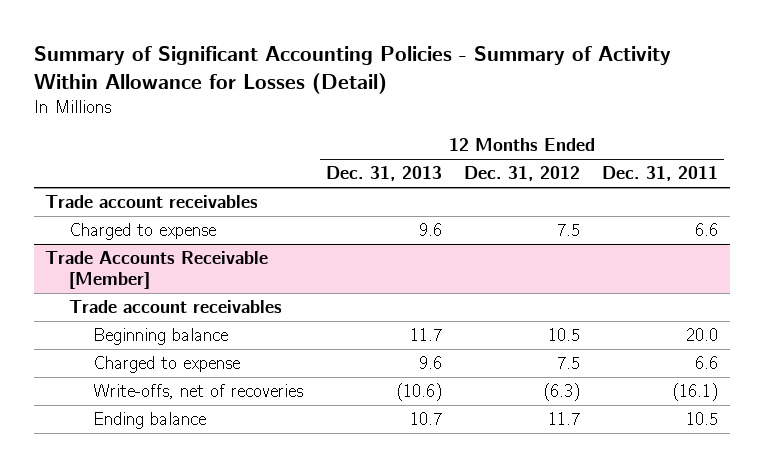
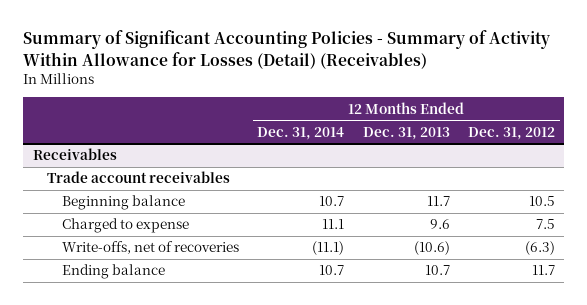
[33,46,671,94] Summary of Significant Accounting Policies - Summary of Activity Within Allowance for Losses (Detail) -> [23,30,551,69] Summary of Significant Accounting Policies - Summary of Activity Within Allowance for Losses (Detail) (Receivables)
[602,166,719,182] Dec. 31, 2011 -> none
none -> [257,126,345,140] Dec. 31, 2014
[44,195,258,209] Trade account receivables -> none
[68,223,216,241] Charged to expense -> none
[44,251,268,290] Trade Accounts Receivable [Member] -> none
none -> [32,148,117,161] Receivables

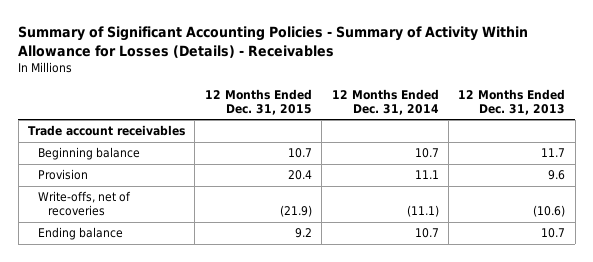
[23,30,551,69] Summary of Significant Accounting Policies - Summary of Activity Within Allowance for Losses (Detail) (Receivables) -> [18,25,529,58] Summary of Significant Accounting Policies - Summary of Activity Within Allowance for Losses (Details) - Receivables
[467,126,555,140] Dec. 31, 2012 -> none
none -> [204,88,312,116] 12 Months Ended Dec. 31, 2015
[32,148,117,161] Receivables -> none
[62,218,190,234] Charged to expense -> [38,169,89,181] Provision

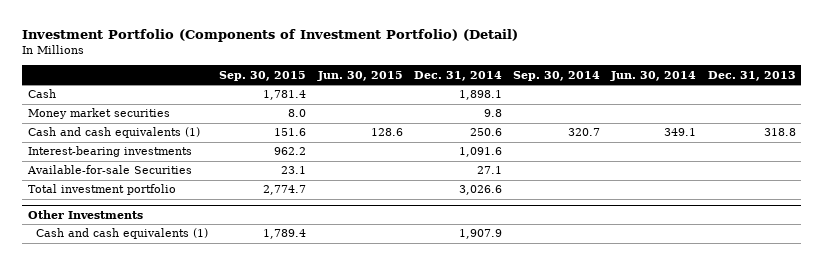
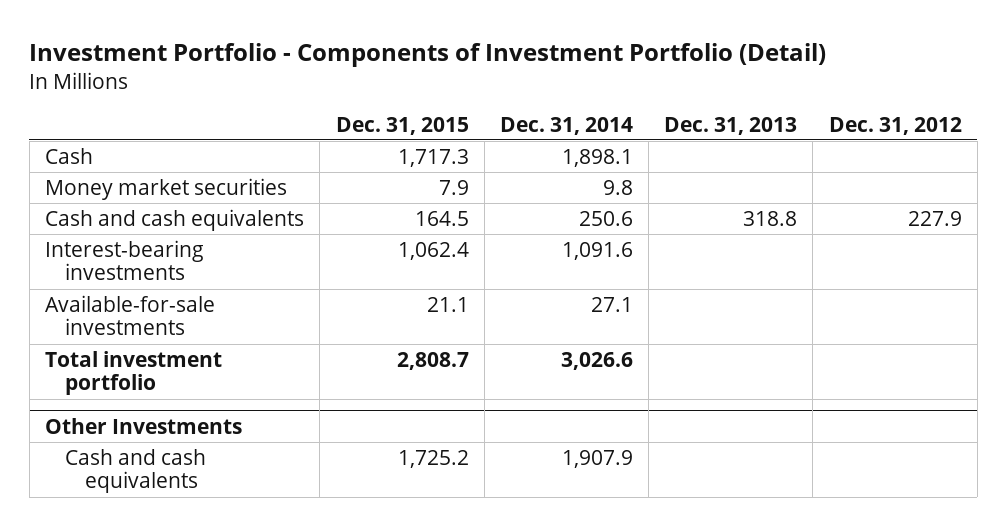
[22,29,519,43] Investment Portfolio (Components of Investment Portfolio) (Detail) -> [29,43,827,68] Investment Portfolio - Components of Investment Portfolio (Detail)
[219,70,307,81] Sep. 30, 2015 -> none
[316,70,403,81] Jun. 30, 2015 -> none
[513,70,601,81] Sep. 30, 2014 -> none
[610,70,697,81] Jun. 30, 2014 -> none
none -> [335,116,469,135] Dec. 31, 2015
none -> [828,116,962,135] Dec. 31, 2012
[27,127,200,139] Cash and cash equivalents (1) -> [45,208,305,231] Cash and cash equivalents
[26,165,192,175] Available-for-sale Securities -> [45,294,216,336] Available-for-sale investments
[36,228,209,240] Cash and cash equivalents (1) -> [64,448,206,494] Cash and cash equivalents

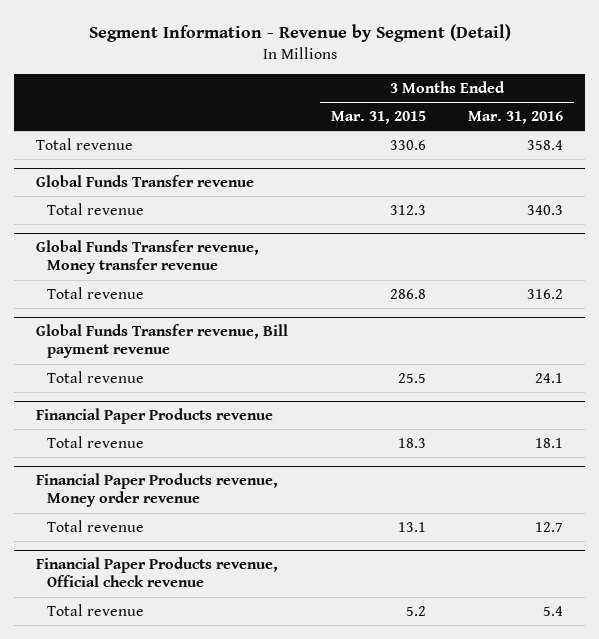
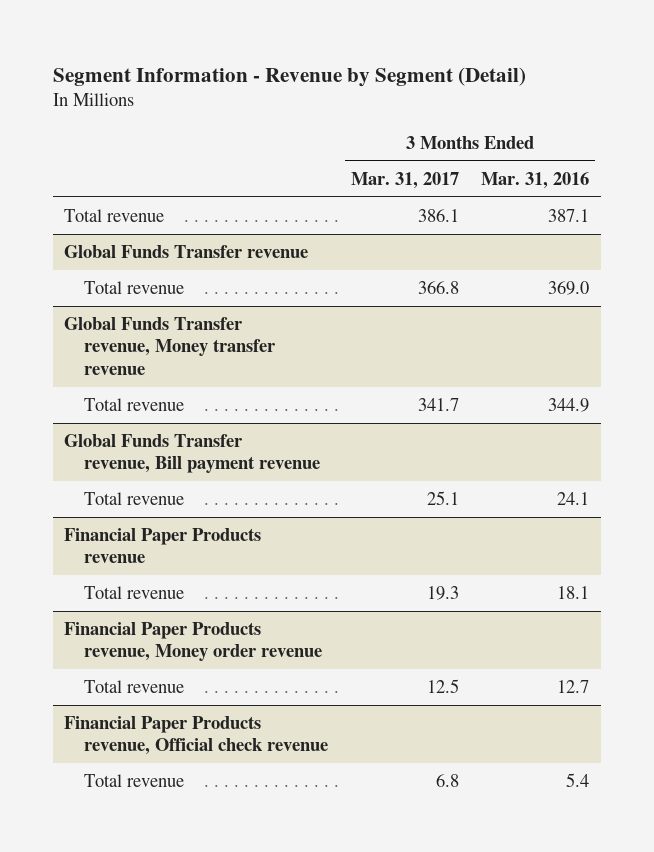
[330,111,426,125] Mar. 31, 2015 -> none
none -> [350,171,459,189] Mar. 31, 2017
[527,139,564,150] 358.4 -> [548,209,590,223] 387.1
[527,204,564,215] 340.3 -> [548,281,590,296] 369.0
[527,288,564,299] 316.2 -> [548,398,590,413] 344.9

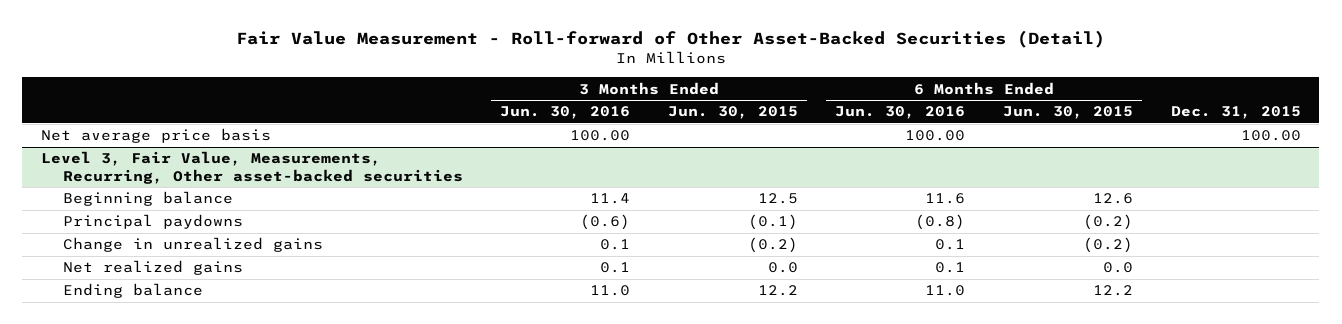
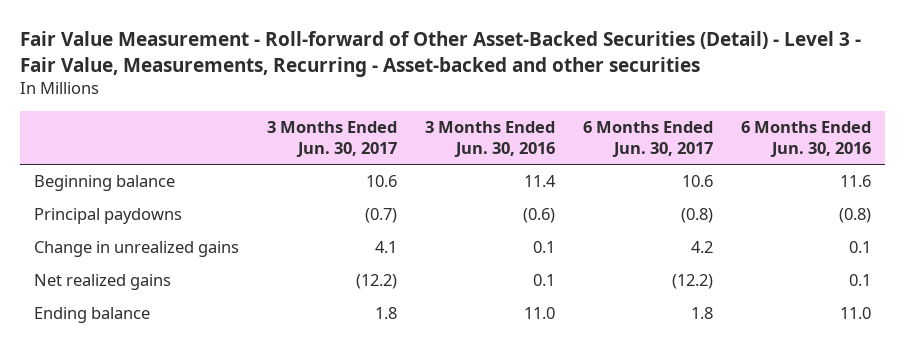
[235,30,1105,49] Fair Value Measurement - Roll-forward of Other Asset-Backed Securities (Detail) -> [19,30,861,77] Fair Value Measurement - Roll-forward of Other Asset-Backed Securities (Detail) - Level 3 - Fair Value, Measurements, Recurring - Asset-backed and other securities
[667,106,798,120] Jun. 30, 2015 -> none
[1003,106,1134,120] Jun. 30, 2015 -> none
[1170,106,1301,120] Dec. 31, 2015 -> none
none -> [266,121,397,157] 3 Months Ended Jun. 30, 2017
none -> [582,121,713,157] 6 Months Ended Jun. 30, 2017
[40,128,271,144] Net average price basis -> none
[40,151,463,184] Level 3, Fair Value, Measurements, Recurring, Other asset-backed securities -> none

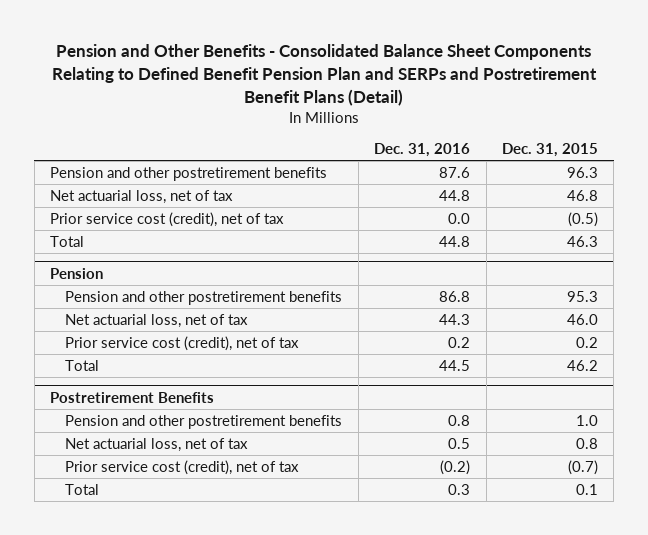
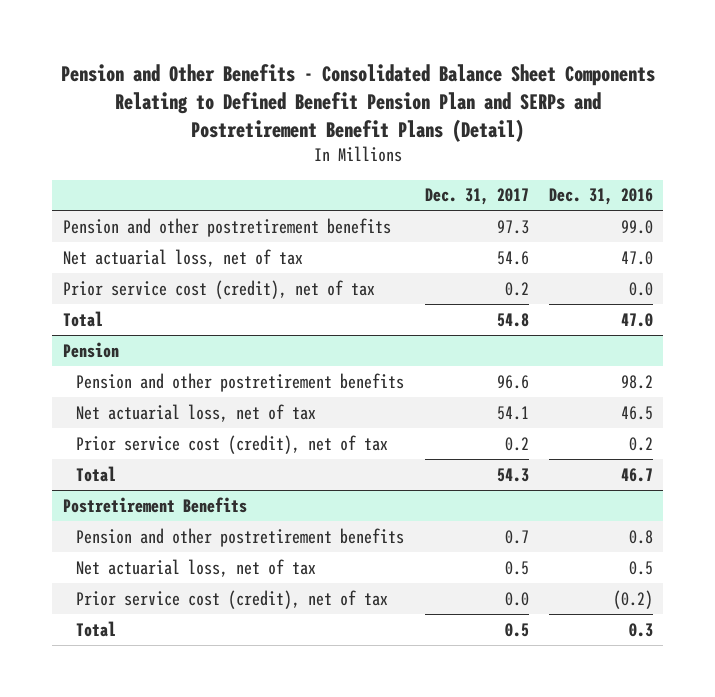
[502,143,599,158] Dec. 31, 2015 -> none
none -> [424,188,529,206] Dec. 31, 2017
[439,166,471,178] 87.6 -> [620,219,653,234] 99.0
[439,189,471,201] 44.8 -> [620,250,653,265] 47.0
[439,235,471,247] 44.8 -> [620,312,653,327] 47.0
[439,290,471,302] 86.8 -> [620,374,653,389] 98.2
[439,313,471,325] 44.3 -> [620,405,653,420] 46.5
[439,359,471,371] 44.5 -> [620,467,653,482] 46.7

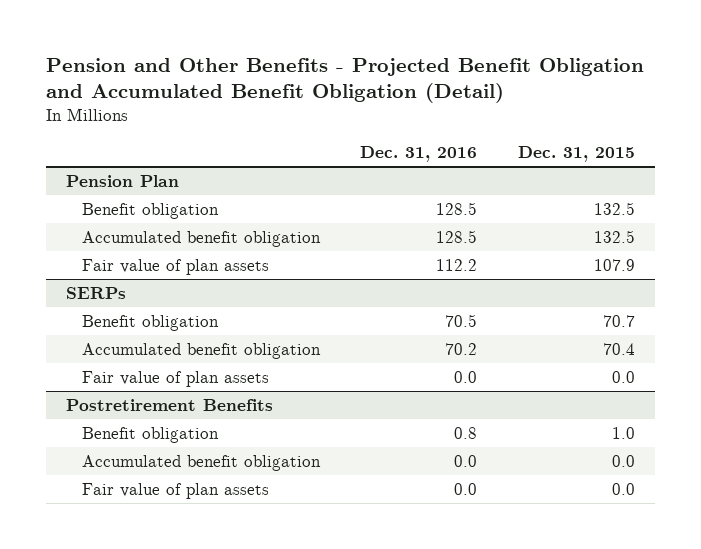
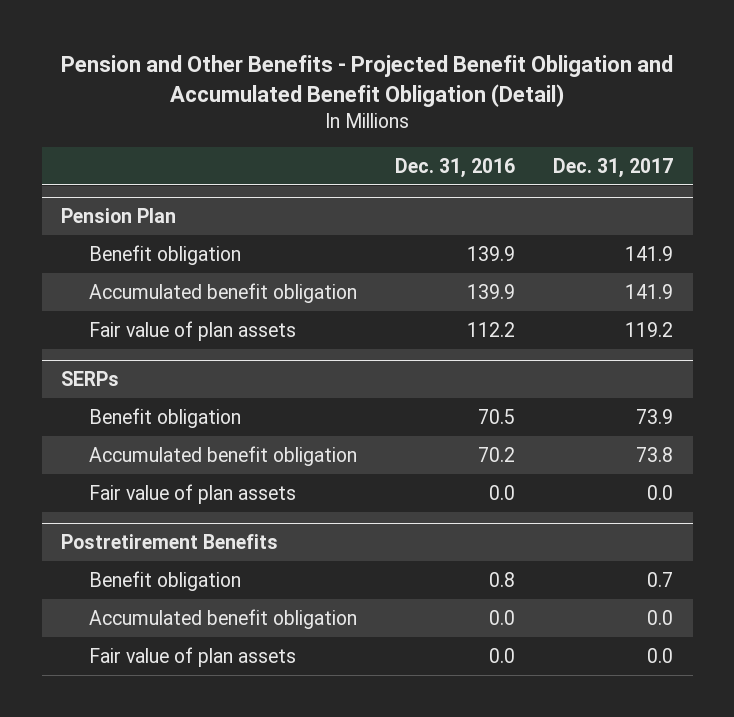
[518,146,636,163] Dec. 31, 2015 -> none
none -> [553,157,674,178] Dec. 31, 2017
[436,201,478,215] 128.5 -> [467,245,516,261] 139.9
[436,229,478,243] 128.5 -> [467,283,516,299] 139.9

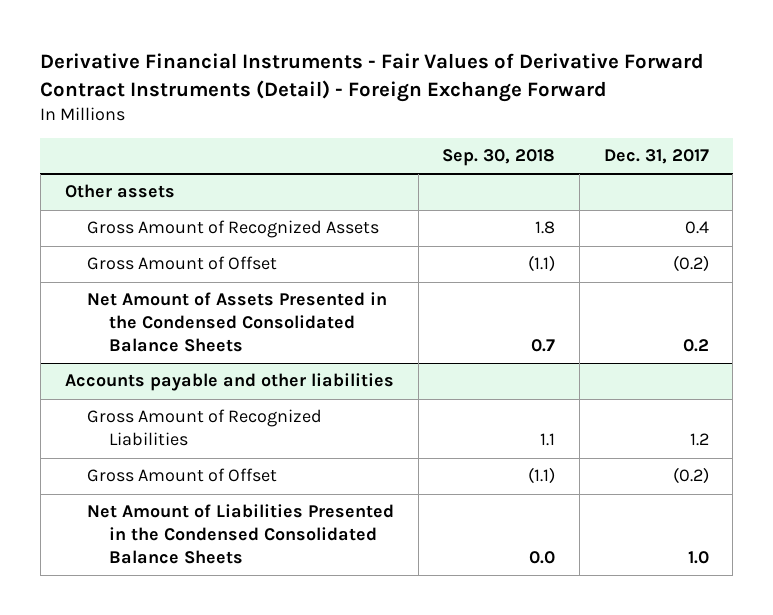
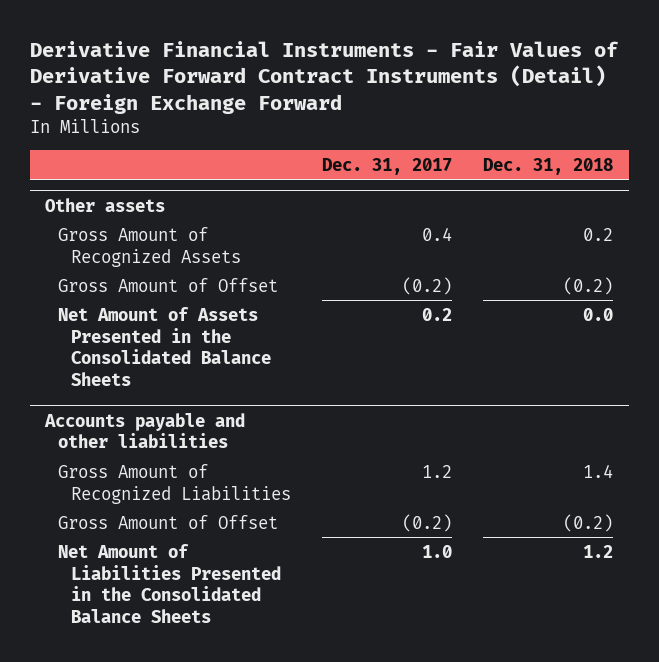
[442,149,556,167] Sep. 30, 2018 -> none
none -> [483,157,614,175] Dec. 31, 2018
[86,292,387,353] Net Amount of Assets Presented in the Condensed Consolidated Balance Sheets -> [58,306,272,387] Net Amount of Assets Presented in the Consolidated Balance Sheets
[86,504,394,565] Net Amount of Liabilities Presented in the Condensed Consolidated Balance Sheets -> [58,543,282,624] Net Amount of Liabilities Presented in the Consolidated Balance Sheets

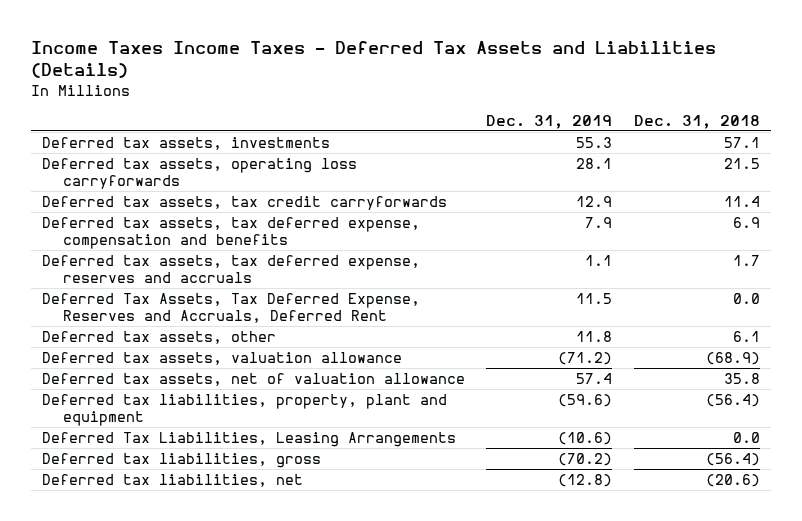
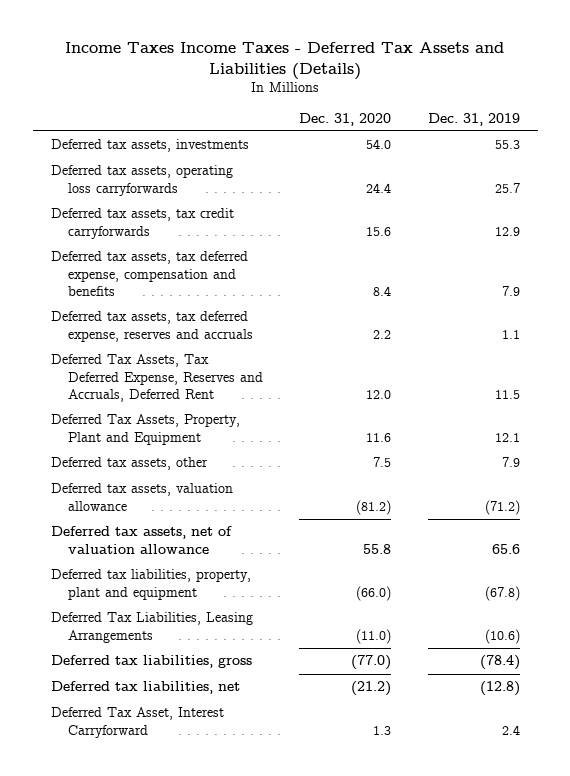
[633,114,760,129] Dec. 31, 2018 -> none
none -> [299,112,392,126] Dec. 31, 2020
[576,157,613,169] 28.1 -> [494,182,520,193] 25.7
none -> [50,414,240,445] Deferred Tax Assets, Property, Plant and Equipment
[576,330,613,342] 11.8 -> [501,457,520,468] 7.9
[576,372,613,384] 57.4 -> [491,543,520,554] 65.6
[558,393,613,407] (59.6) -> [484,585,520,601] (67.8)
[558,452,613,466] (70.2) -> [479,655,520,671] (78.4)
none -> [50,707,224,738] Deferred Tax Asset, Interest Carryforward

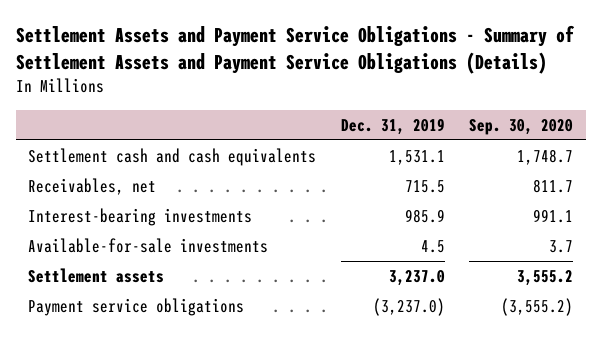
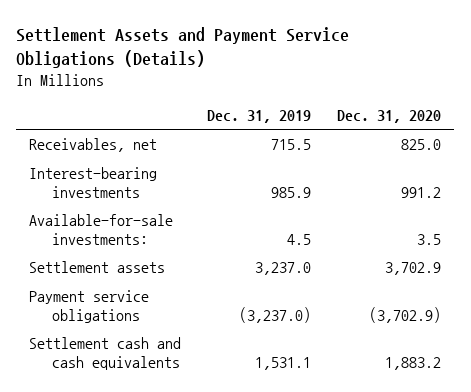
[15,25,575,75] Settlement Assets and Payment Service Obligations - Summary of Settlement Assets and Payment Service Obligations (Details) -> [16,27,350,69] Settlement Assets and Payment Service Obligations (Details)
[469,118,574,135] Sep. 30, 2020 -> none
none -> [337,109,442,123] Dec. 31, 2020
[27,238,268,254] Available-for-sale investments -> [29,214,174,245] Available-for-sale investments:
[27,148,316,167] Settlement cash and cash equivalents -> [29,337,182,370] Settlement cash and cash equivalents

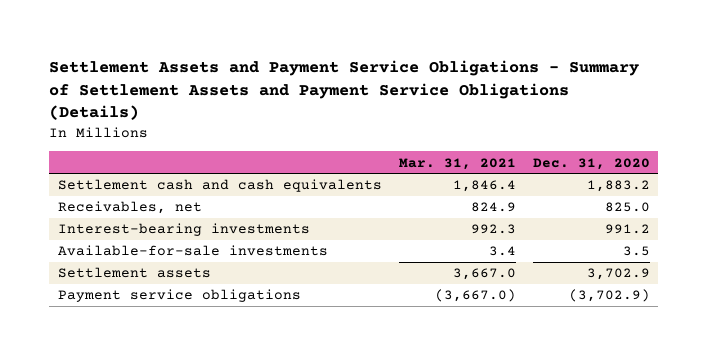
[16,27,350,69] Settlement Assets and Payment Service Obligations (Details) -> [49,59,640,121] Settlement Assets and Payment Service Obligations - Summary of Settlement Assets and Payment Service Obligations (Details)
[207,109,312,123] Dec. 31, 2019 -> none
none -> [398,157,516,170] Mar. 31, 2021
[29,337,182,370] Settlement cash and cash equivalents -> [57,179,382,193] Settlement cash and cash equivalents
[29,214,174,245] Available-for-sale investments: -> [57,245,328,257] Available-for-sale investments

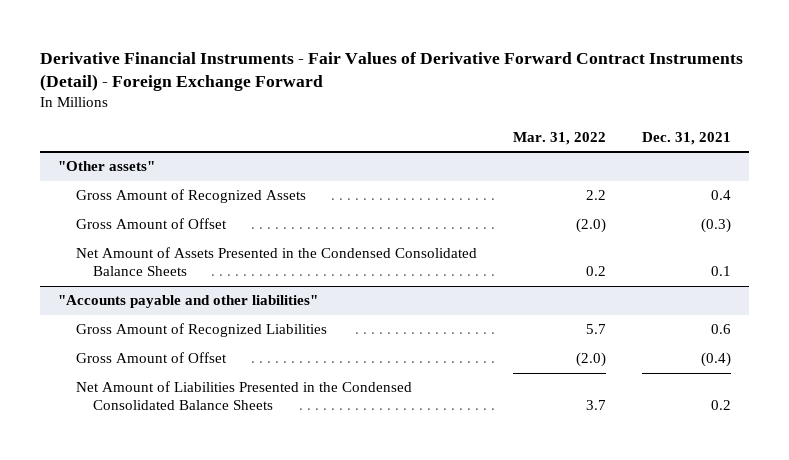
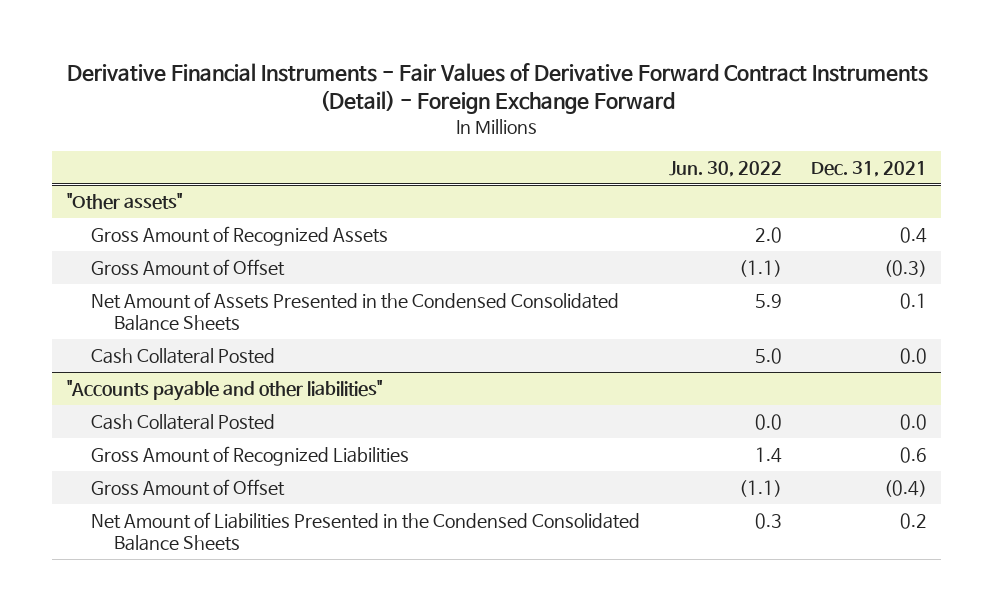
[512,131,606,145] Mar. 31, 2022 -> none
none -> [668,160,782,177] Jun. 30, 2022
none -> [90,347,275,364] Cash Collateral Posted
none -> [90,413,275,430] Cash Collateral Posted

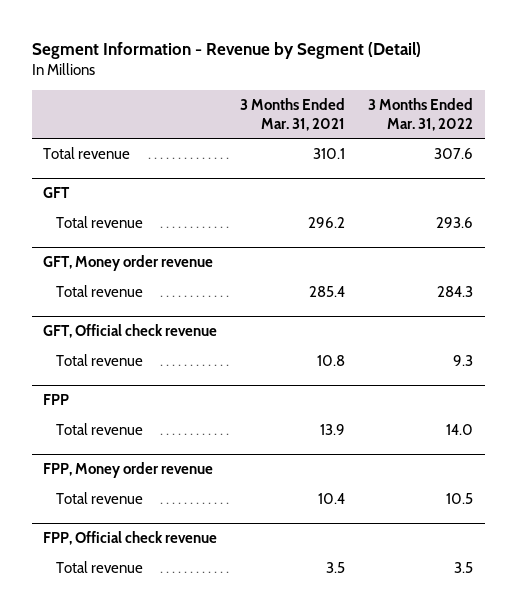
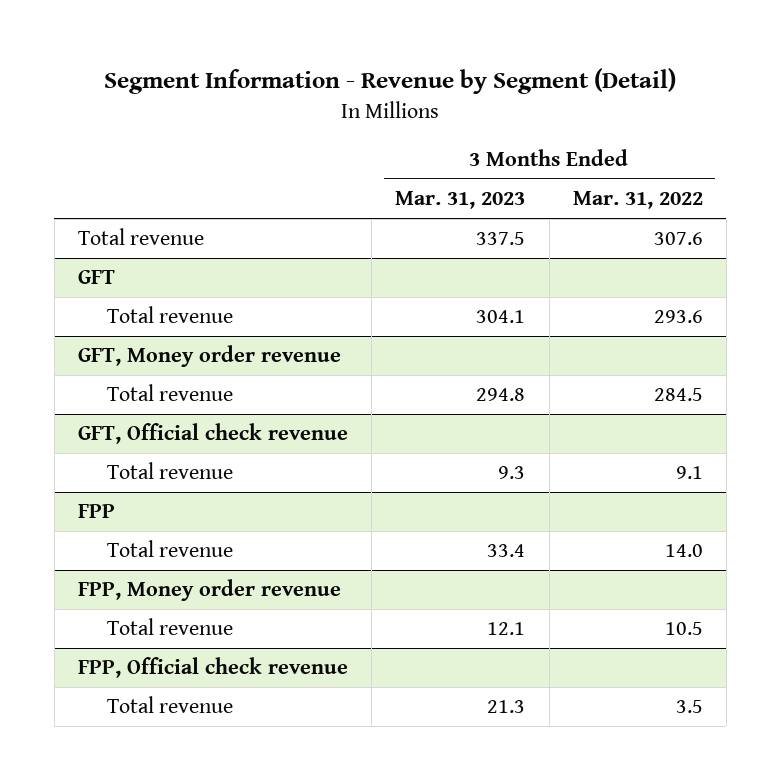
[240,98,346,131] 3 Months Ended Mar. 31, 2021 -> none
none -> [395,191,526,210] Mar. 31, 2023
[437,286,474,298] 284.3 -> [653,388,703,402] 284.5
[453,355,474,367] 9.3 -> [675,466,703,480] 9.1

